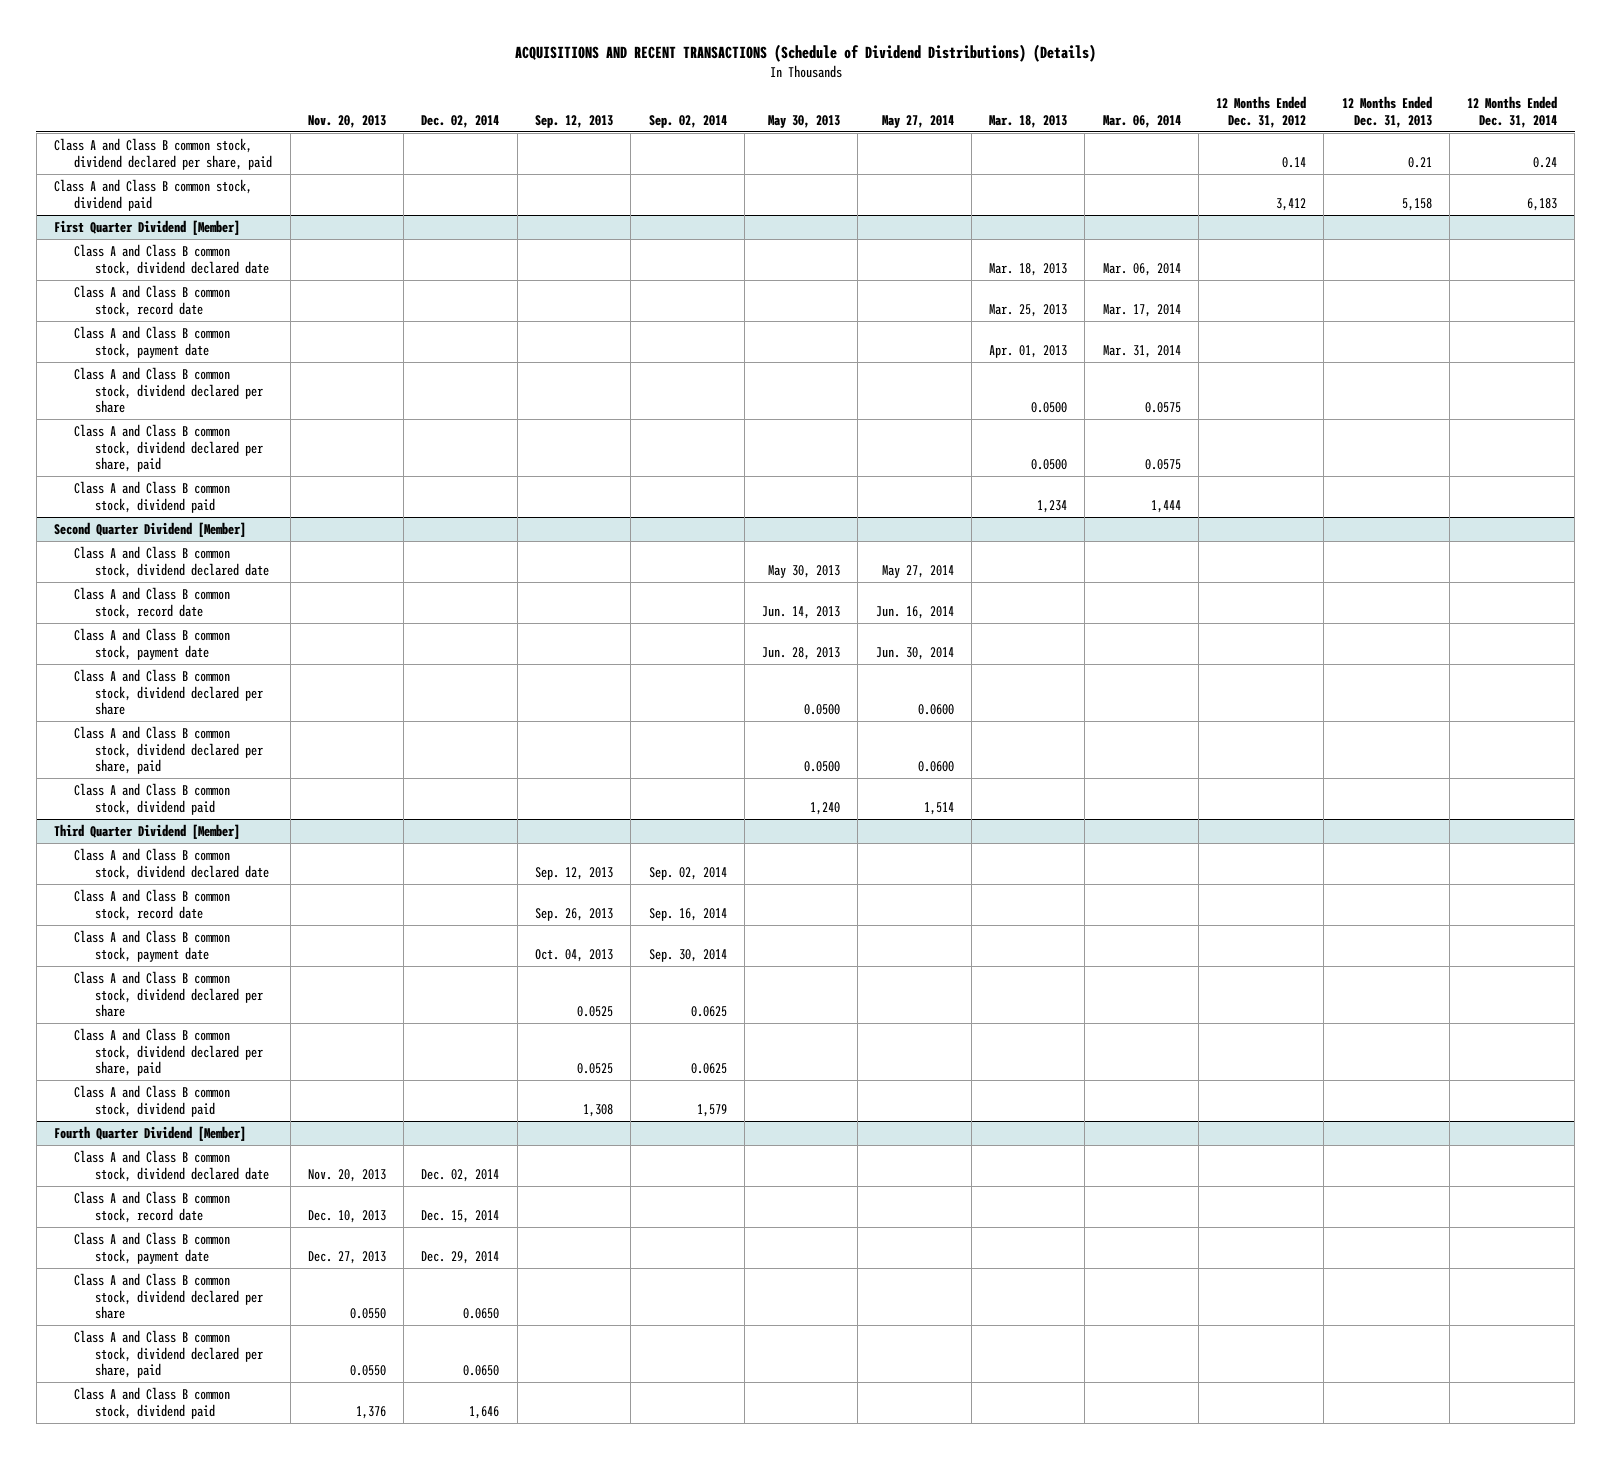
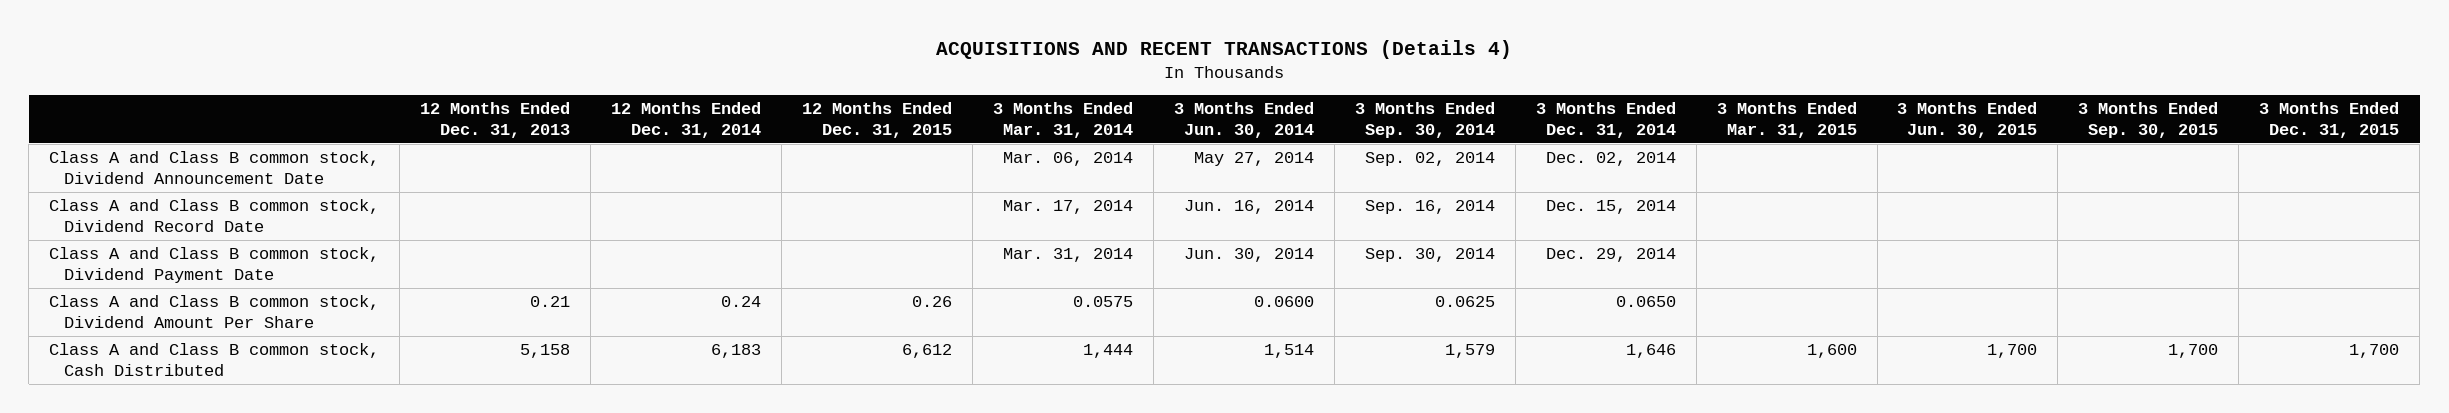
[514,44,1096,63] ACQUISITIONS AND RECENT TRANSACTIONS (Schedule of Dividend Distributions) (Details) -> [936,40,1513,60] ACQUISITIONS AND RECENT TRANSACTIONS (Details 4)
[307,114,386,128] Nov. 20, 2013 -> none
[421,114,500,128] Dec. 02, 2014 -> none
[535,114,614,128] Sep. 12, 2013 -> none
[648,114,727,128] Sep. 02, 2014 -> none
[768,114,841,128] May 30, 2013 -> none
[881,114,954,128] May 27, 2014 -> none
[989,114,1068,128] Mar. 18, 2013 -> none
[1102,114,1181,128] Mar. 06, 2014 -> none
[1216,96,1307,128] 12 Months Ended Dec. 31, 2012 -> none
none -> [801,101,952,139] 12 Months Ended Dec. 31, 2015
none -> [992,101,1133,139] 3 Months Ended Mar. 31, 2014
none -> [1173,101,1314,139] 3 Months Ended Jun. 30, 2014
none -> [1354,101,1495,139] 3 Months Ended Sep. 30, 2014
none -> [1535,101,1676,139] 3 Months Ended Dec. 31, 2014
none -> [1716,101,1857,139] 3 Months Ended Mar. 31, 2015
none -> [1897,101,2038,139] 3 Months Ended Jun. 30, 2015
none -> [2078,101,2219,139] 3 Months Ended Sep. 30, 2015
none -> [2259,101,2400,139] 3 Months Ended Dec. 31, 2015
[54,219,241,235] First Quarter Dividend [Member] -> none
[74,243,269,276] Class A and Class B common stock, dividend declared date -> none
[74,284,231,317] Class A and Class B common stock, record date -> none
[74,325,231,358] Class A and Class B common stock, payment date -> none
[74,366,263,414] Class A and Class B common stock, dividend declared per share -> none
[74,423,263,473] Class A and Class B common stock, dividend declared per share, paid -> none
[74,480,231,513] Class A and Class B common stock, dividend paid -> none
[54,521,247,537] Second Quarter Dividend [Member] -> none
[74,545,269,578] Class A and Class B common stock, dividend declared date -> none
[74,586,231,619] Class A and Class B common stock, record date -> none
[74,627,231,660] Class A and Class B common stock, payment date -> none
[74,668,263,716] Class A and Class B common stock, dividend declared per share -> none
[74,725,263,775] Class A and Class B common stock, dividend declared per share, paid -> none
[74,782,231,815] Class A and Class B common stock, dividend paid -> none
[54,823,241,839] Third Quarter Dividend [Member] -> none
[74,847,269,880] Class A and Class B common stock, dividend declared date -> none
[74,888,231,921] Class A and Class B common stock, record date -> none
[74,929,231,962] Class A and Class B common stock, payment date -> none
[74,970,263,1018] Class A and Class B common stock, dividend declared per share -> none
[74,1027,263,1077] Class A and Class B common stock, dividend declared per share, paid -> none
[74,1084,231,1117] Class A and Class B common stock, dividend paid -> none
[54,1125,247,1141] Fourth Quarter Dividend [Member] -> none
[74,1149,269,1182] Class A and Class B common stock, dividend declared date -> none
[74,1190,231,1223] Class A and Class B common stock, record date -> none
[74,1231,231,1264] Class A and Class B common stock, payment date -> none
[74,1272,263,1320] Class A and Class B common stock, dividend declared per share -> none
[74,1329,263,1379] Class A and Class B common stock, dividend declared per share, paid -> none
[74,1386,231,1419] Class A and Class B common stock, dividend paid -> none
none -> [49,151,380,185] Class A and Class B common stock, Dividend Announcement Date
none -> [49,199,380,233] Class A and Class B common stock, Dividend Record Date
none -> [49,247,380,284] Class A and Class B common stock, Dividend Payment Date
[54,137,273,170] Class A and Class B common stock, dividend declared per share, paid -> [49,295,380,329] Class A and Class B common stock, Dividend Amount Per Share
[54,178,253,211] Class A and Class B common stock, dividend paid -> [49,343,380,377] Class A and Class B common stock, Cash Distributed

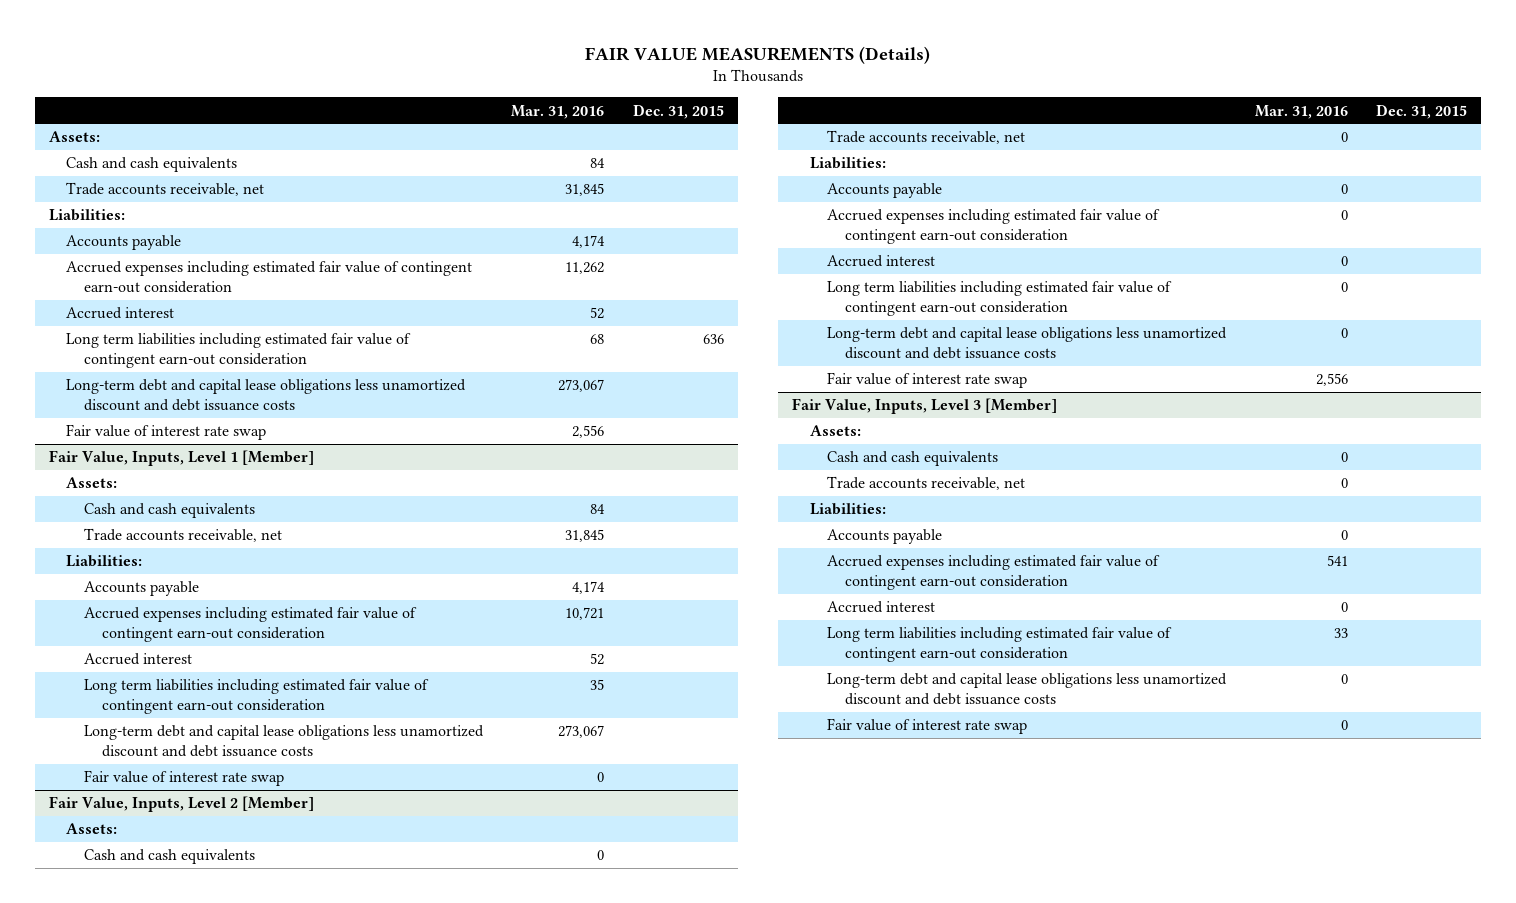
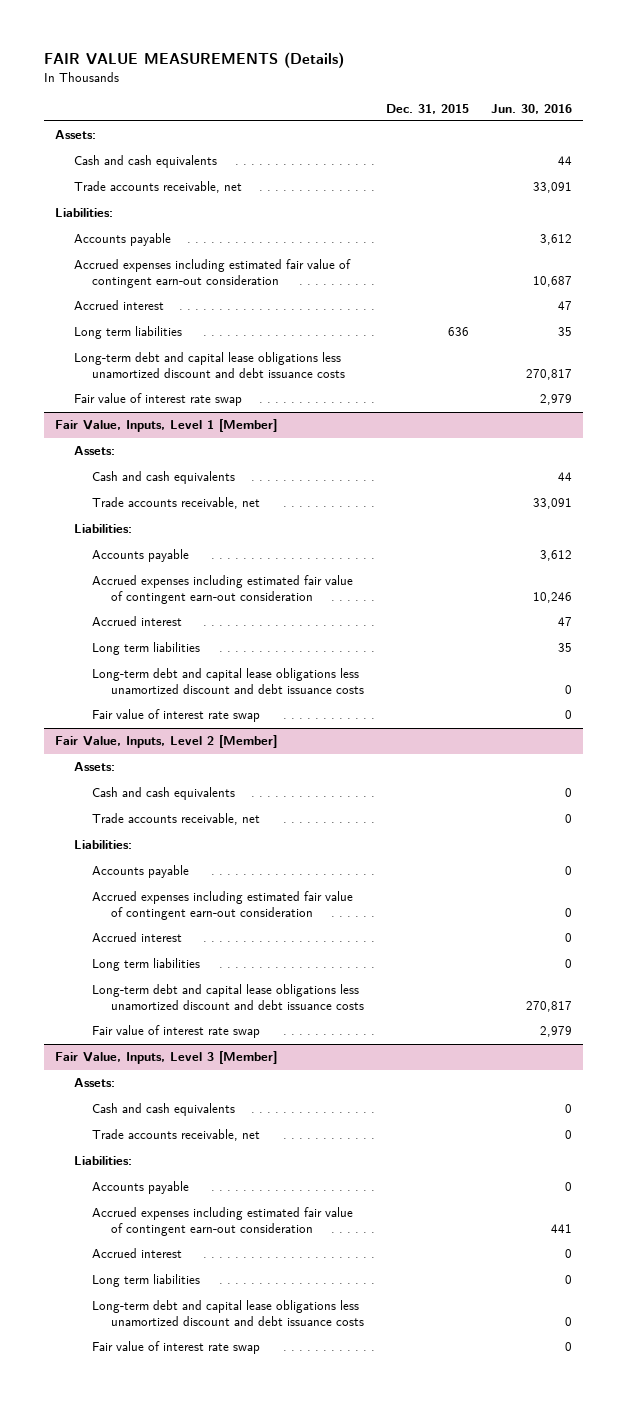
[511,104,605,119] Mar. 31, 2016 -> none
none -> [491,103,573,114] Jun. 30, 2016
[66,333,412,369] Long term liabilities including estimated fair value of contingent earn-out consideration -> [73,326,182,340] Long term liabilities
[83,679,429,715] Long term liabilities including estimated fair value of contingent earn-out consideration -> [92,642,201,656] Long term liabilities
[827,281,1173,317] Long term liabilities including estimated fair value of contingent earn-out consideration -> [92,958,201,972] Long term liabilities
[827,627,1173,663] Long term liabilities including estimated fair value of contingent earn-out consideration -> [92,1274,201,1288] Long term liabilities

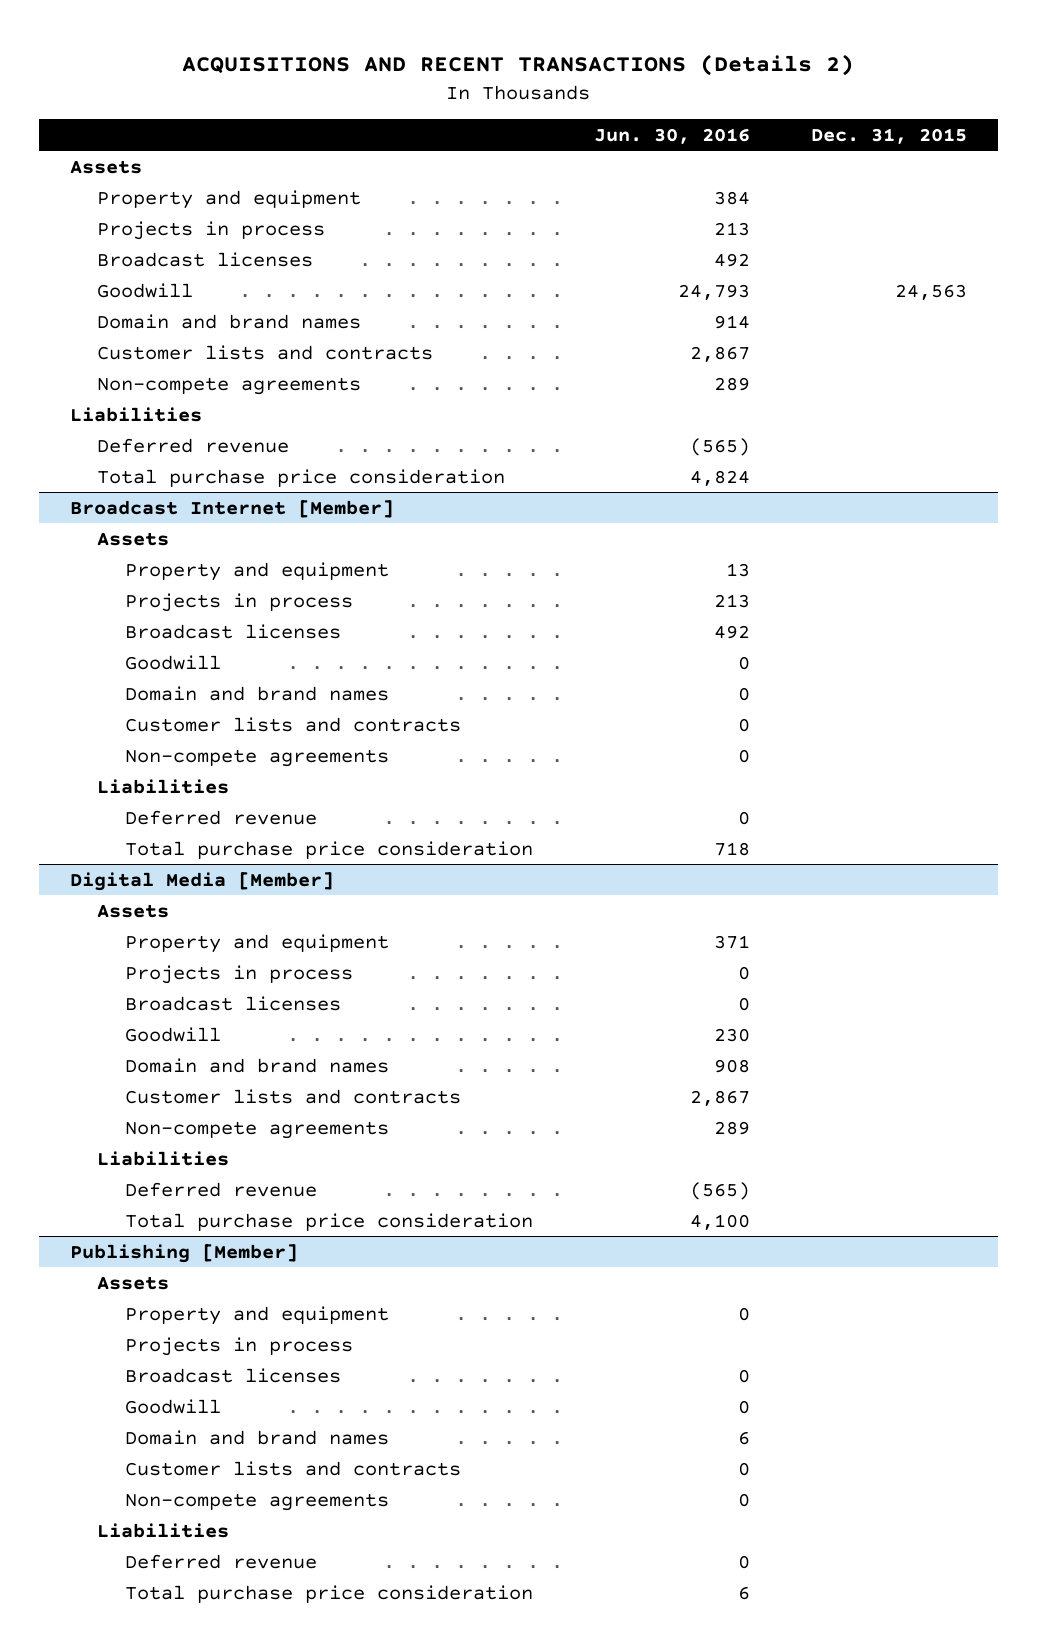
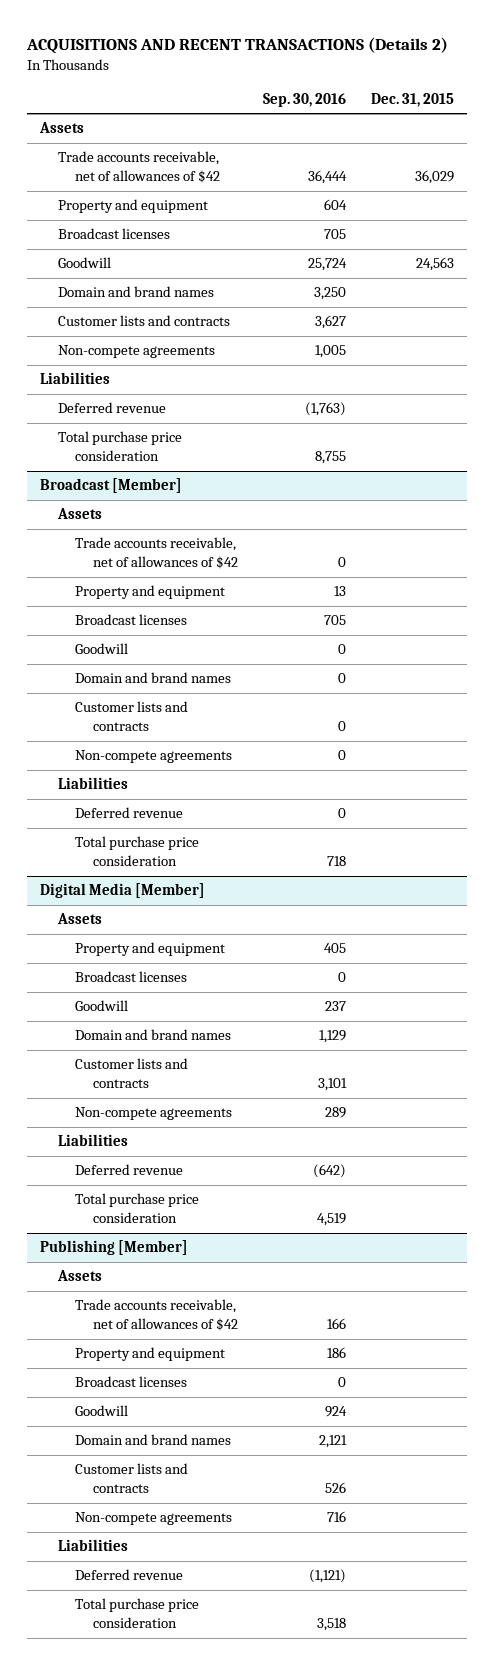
[593,127,750,144] Jun. 30, 2016 -> none
none -> [263,92,347,107] Sep. 30, 2016
none -> [57,151,221,184] Trade accounts receivable, net of allowances of $42
[97,220,326,240] Projects in process -> none
[69,499,394,518] Broadcast Internet [Member] -> none
[97,531,170,546] Assets -> none
[124,561,389,581] Property and equipment -> none
[124,592,353,612] Projects in process -> none
[124,623,341,639] Broadcast licenses -> none
[124,654,221,670] Goodwill -> none
[124,685,389,701] Domain and brand names -> none
[124,716,461,732] Customer lists and contracts -> none
[124,748,389,767] Non-compete agreements -> none
[97,778,230,794] Liabilities -> none
[124,809,317,825] Deferred revenue -> none
[124,840,533,859] Total purchase price consideration -> none
none -> [39,478,182,494] Broadcast [Member]
none -> [56,508,102,520] Assets
none -> [75,537,239,570] Trade accounts receivable, net of allowances of $42
none -> [75,585,226,600] Property and equipment
none -> [75,614,188,626] Broadcast licenses
none -> [75,643,129,655] Goodwill
none -> [75,672,232,684] Domain and brand names
none -> [75,701,189,732] Customer lists and contracts
none -> [75,750,233,764] Non-compete agreements
none -> [57,777,128,790] Liabilities
none -> [75,807,184,819] Deferred revenue
none -> [75,836,200,867] Total purchase price consideration
[124,964,353,984] Projects in process -> none
none -> [75,1299,239,1332] Trade accounts receivable, net of allowances of $42
[124,1336,353,1356] Projects in process -> none

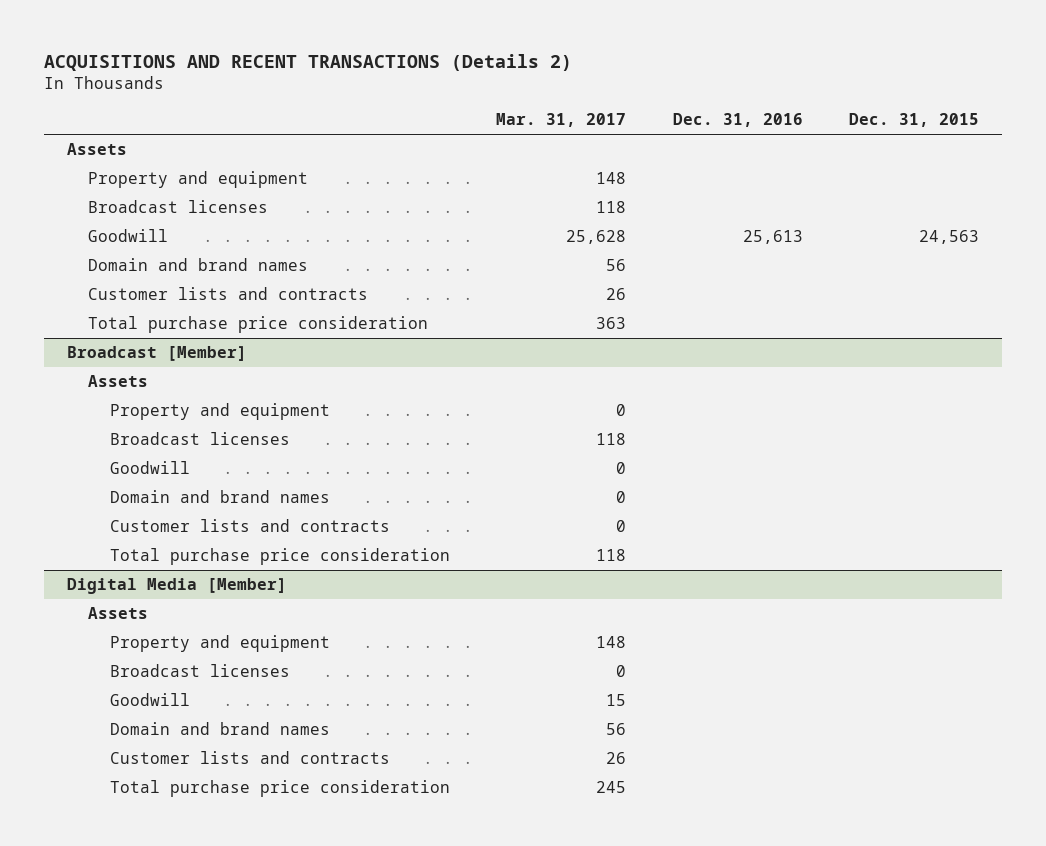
[263,92,347,107] Sep. 30, 2016 -> none
none -> [496,113,627,128] Mar. 31, 2017
none -> [672,113,803,128] Dec. 31, 2016
[57,151,221,184] Trade accounts receivable, net of allowances of $42 -> none
[57,345,215,359] Non-compete agreements -> none
[39,372,110,385] Liabilities -> none
[57,402,166,414] Deferred revenue -> none
[75,537,239,570] Trade accounts receivable, net of allowances of $42 -> none
[75,750,233,764] Non-compete agreements -> none
[57,777,128,790] Liabilities -> none
[75,807,184,819] Deferred revenue -> none
[75,1107,233,1121] Non-compete agreements -> none
[57,1134,128,1147] Liabilities -> none
[75,1164,184,1176] Deferred revenue -> none
[39,1240,188,1256] Publishing [Member] -> none
[56,1270,102,1282] Assets -> none
[75,1299,239,1332] Trade accounts receivable, net of allowances of $42 -> none
[75,1347,226,1362] Property and equipment -> none
[75,1376,188,1388] Broadcast licenses -> none
[75,1405,129,1417] Goodwill -> none
[75,1434,232,1446] Domain and brand names -> none
[75,1463,189,1494] Customer lists and contracts -> none
[75,1512,233,1526] Non-compete agreements -> none
[57,1539,128,1552] Liabilities -> none
[75,1569,184,1581] Deferred revenue -> none
[75,1598,200,1629] Total purchase price consideration -> none

